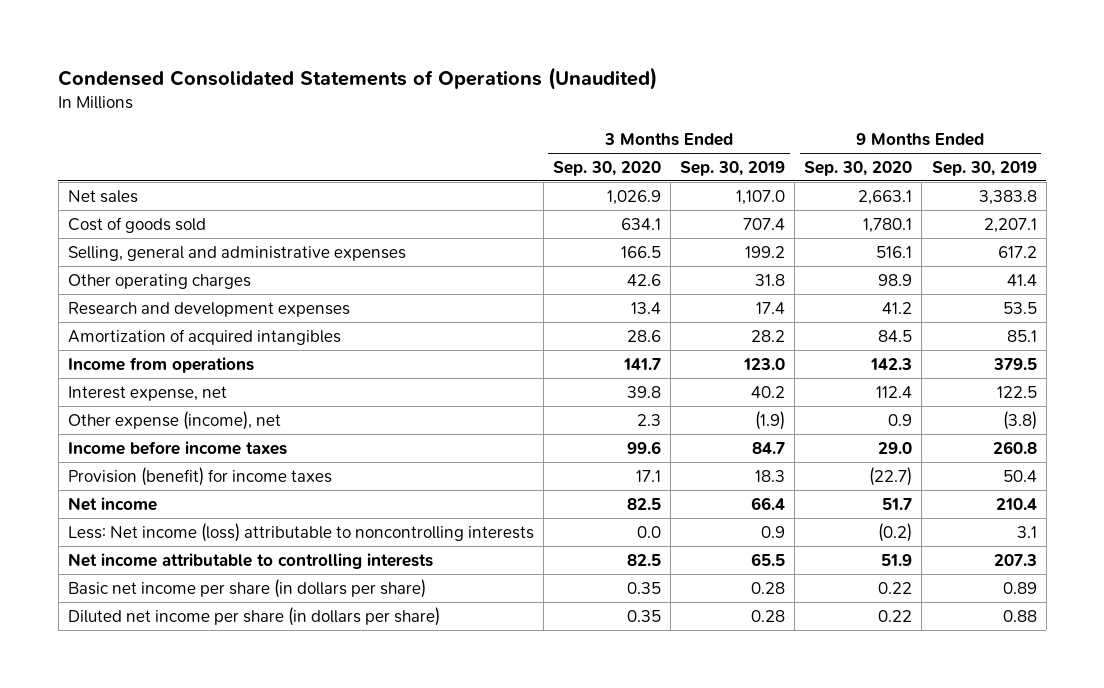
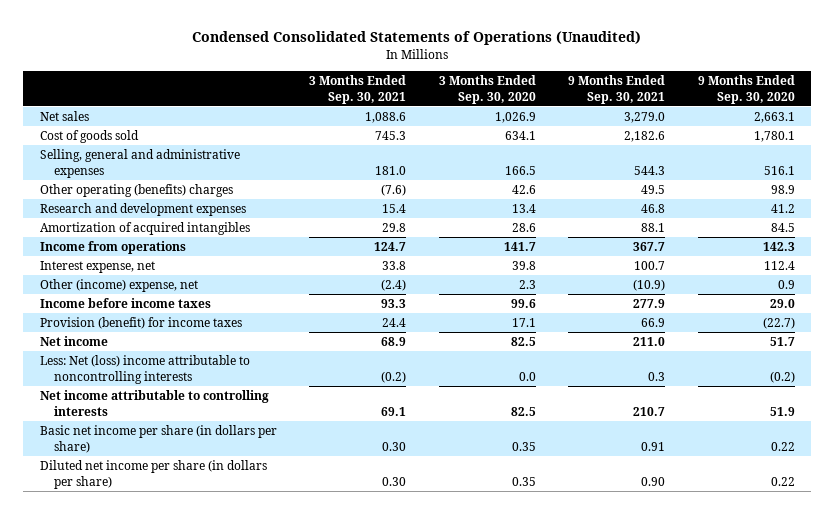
[680,160,786,176] Sep. 30, 2019 -> none
[931,160,1037,176] Sep. 30, 2019 -> none
none -> [309,74,407,104] 3 Months Ended Sep. 30, 2021
none -> [568,74,666,104] 9 Months Ended Sep. 30, 2021
[67,273,251,289] Other operating charges -> [39,183,233,197] Other operating (benefits) charges
[67,410,281,430] Other expense (income), net -> [39,278,198,292] Other (income) expense, net
[67,522,534,542] Less: Net income (loss) attributable to noncontrolling interests -> [39,354,250,384] Less: Net (loss) income attributable to noncontrolling interests

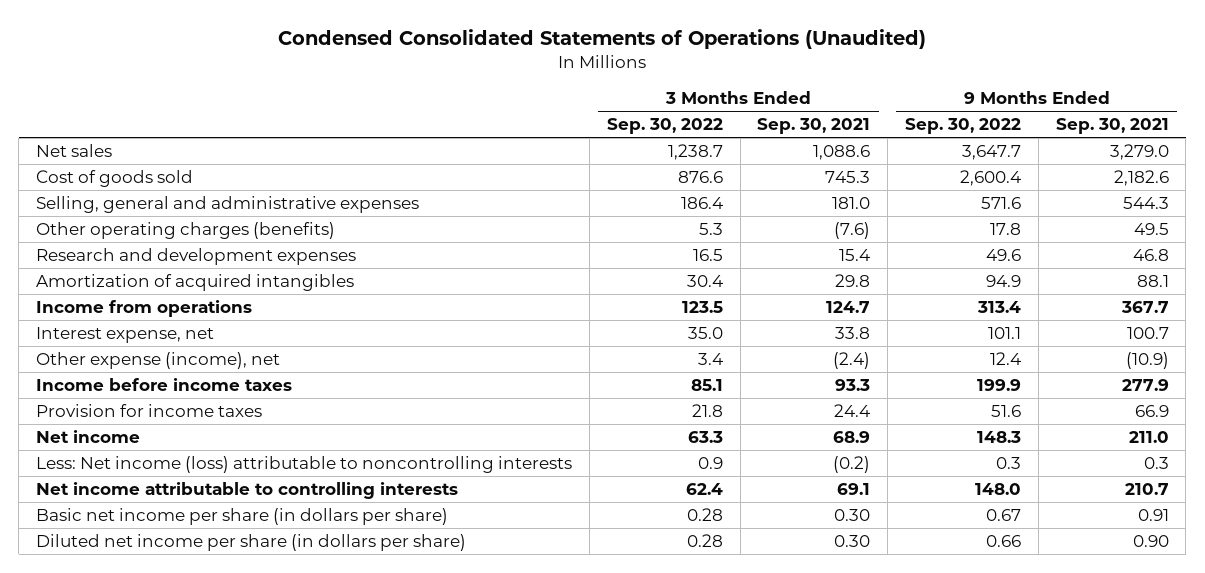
[438,74,536,104] 3 Months Ended Sep. 30, 2020 -> none
[697,74,795,104] 9 Months Ended Sep. 30, 2020 -> none
none -> [606,118,723,135] Sep. 30, 2022
none -> [905,118,1022,135] Sep. 30, 2022
[39,183,233,197] Other operating (benefits) charges -> [36,222,336,240] Other operating charges (benefits)
[39,278,198,292] Other (income) expense, net -> [36,352,281,370] Other expense (income), net
[39,316,242,329] Provision (benefit) for income taxes -> [36,404,263,418] Provision for income taxes
[39,354,250,384] Less: Net (loss) income attributable to noncontrolling interests -> [36,456,573,474] Less: Net income (loss) attributable to noncontrolling interests

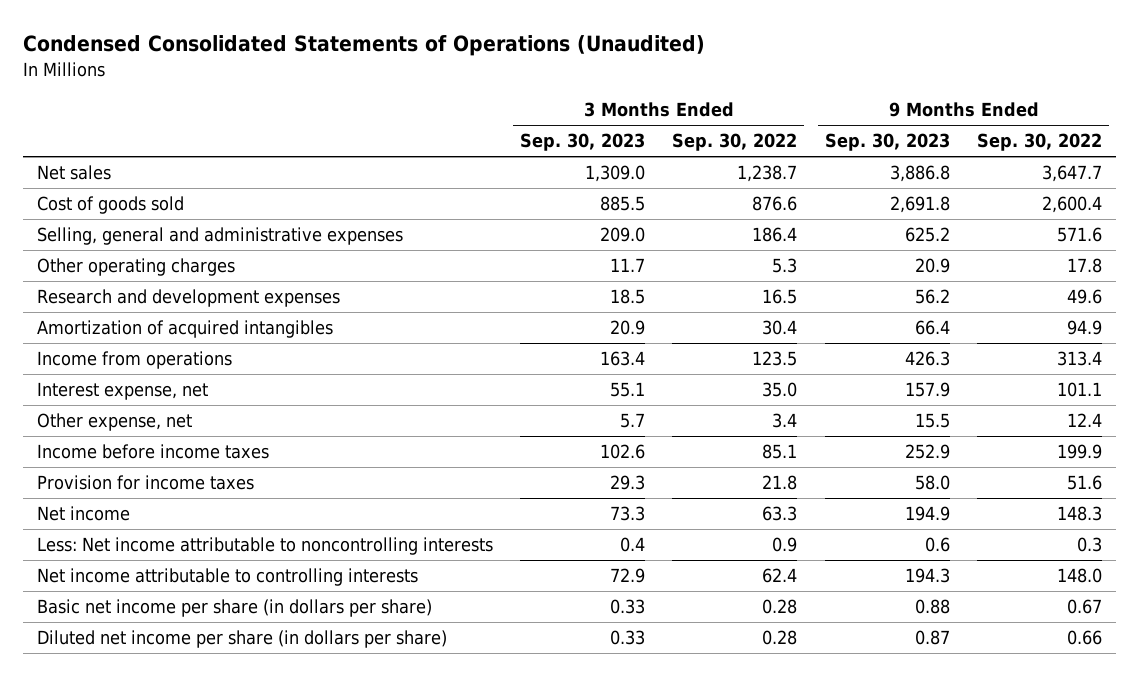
[757,118,871,135] Sep. 30, 2021 -> none
[1055,118,1169,135] Sep. 30, 2021 -> none
none -> [519,133,645,152] Sep. 30, 2023
none -> [824,133,950,152] Sep. 30, 2023
[36,222,336,240] Other operating charges (benefits) -> [36,258,235,277] Other operating charges
[36,352,281,370] Other expense (income), net -> [36,413,192,432] Other expense, net
[36,456,573,474] Less: Net income (loss) attributable to noncontrolling interests -> [36,537,493,556] Less: Net income attributable to noncontrolling interests

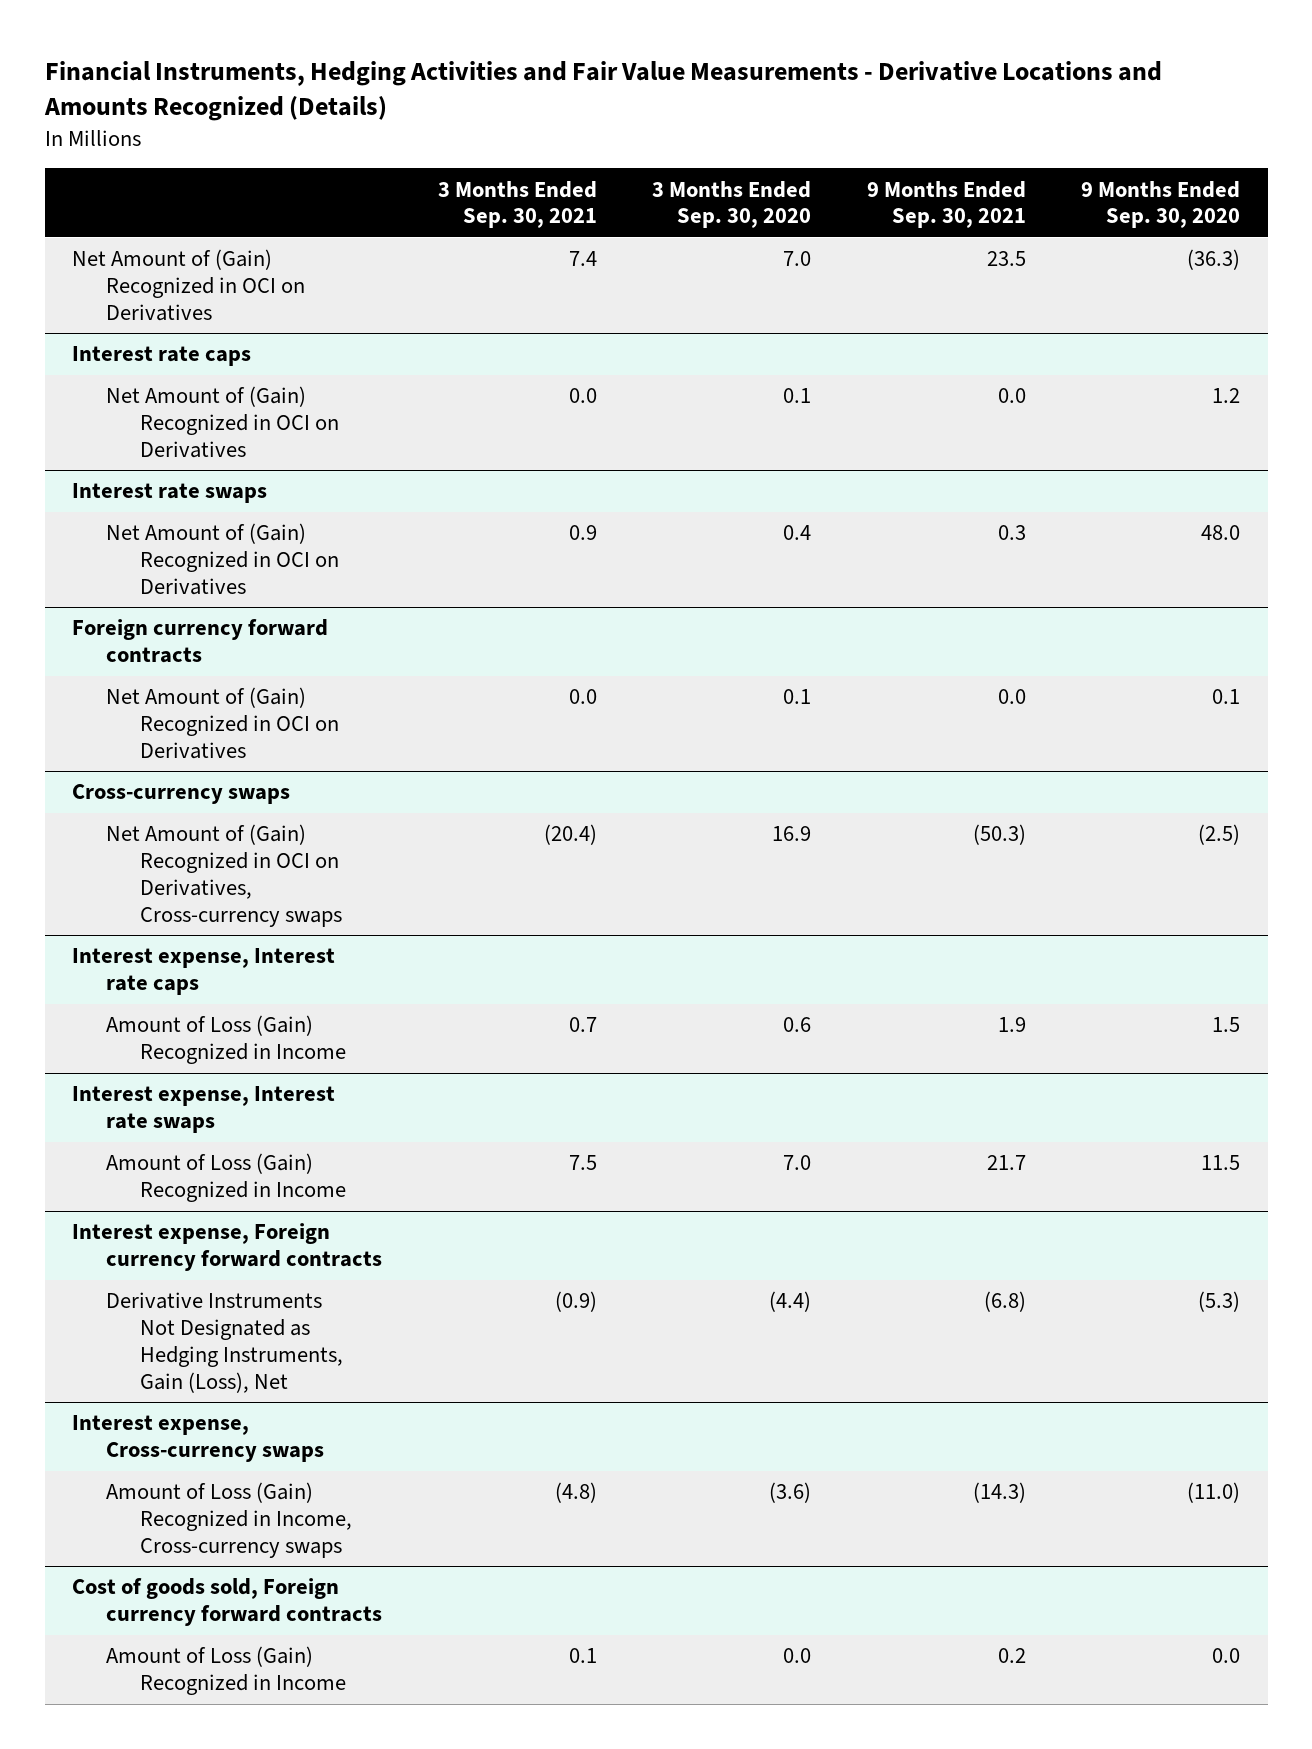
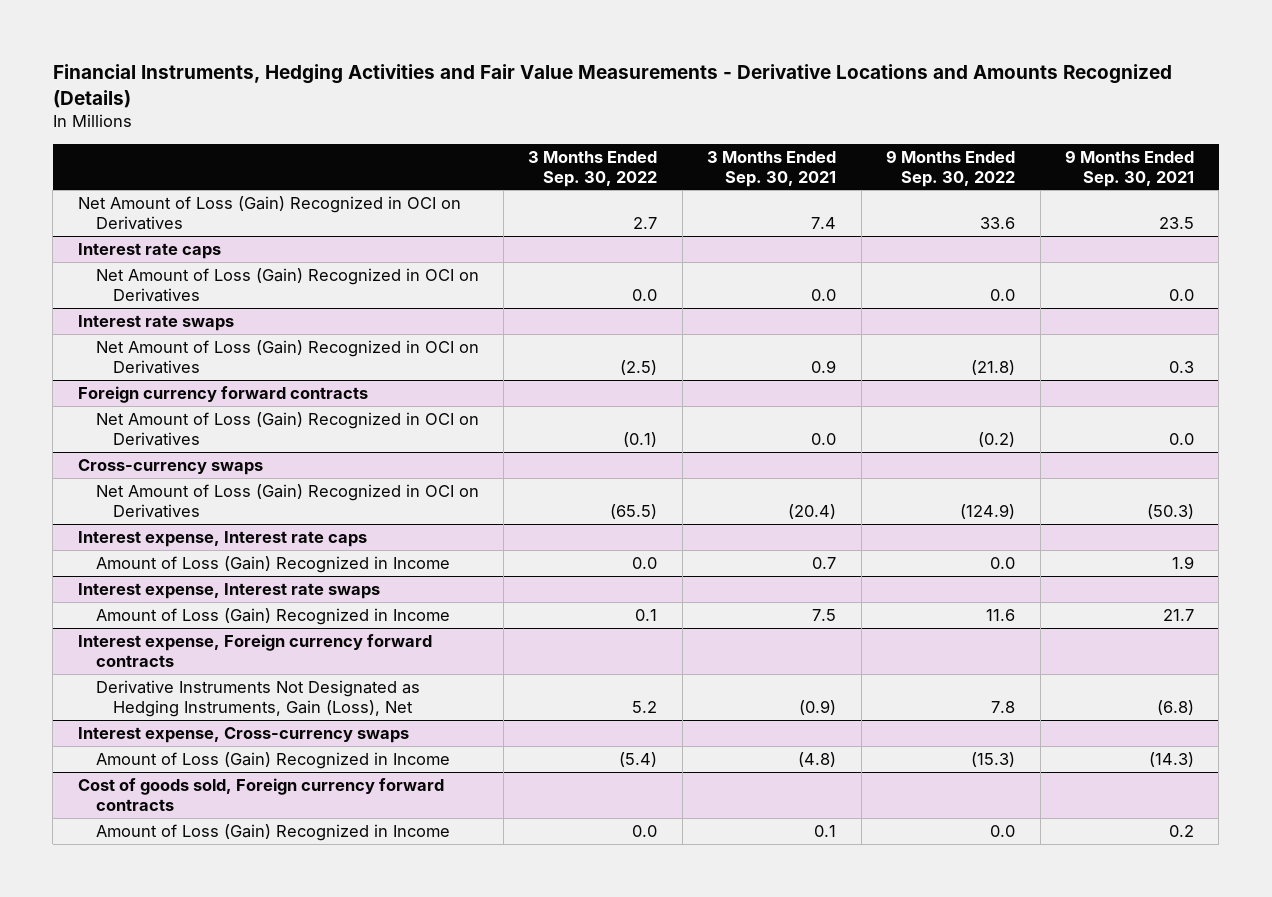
[652,180,812,229] 3 Months Ended Sep. 30, 2020 -> none
[1081,180,1241,229] 9 Months Ended Sep. 30, 2020 -> none
none -> [528,150,658,187] 3 Months Ended Sep. 30, 2022
none -> [886,149,1016,187] 9 Months Ended Sep. 30, 2022
[72,249,306,321] Net Amount of (Gain) Recognized in OCI on Derivatives -> [77,196,461,230] Net Amount of Loss (Gain) Recognized in OCI on Derivatives
[106,386,339,458] Net Amount of (Gain) Recognized in OCI on Derivatives -> [95,268,479,302] Net Amount of Loss (Gain) Recognized in OCI on Derivatives
[106,523,339,595] Net Amount of (Gain) Recognized in OCI on Derivatives -> [95,340,479,374] Net Amount of Loss (Gain) Recognized in OCI on Derivatives
[106,687,339,759] Net Amount of (Gain) Recognized in OCI on Derivatives -> [95,412,479,446] Net Amount of Loss (Gain) Recognized in OCI on Derivatives
[106,824,342,927] Net Amount of (Gain) Recognized in OCI on Derivatives, Cross-currency swaps -> [95,484,479,518] Net Amount of Loss (Gain) Recognized in OCI on Derivatives
[106,1482,352,1558] Amount of Loss (Gain) Recognized in Income, Cross-currency swaps -> [95,752,450,770] Amount of Loss (Gain) Recognized in Income

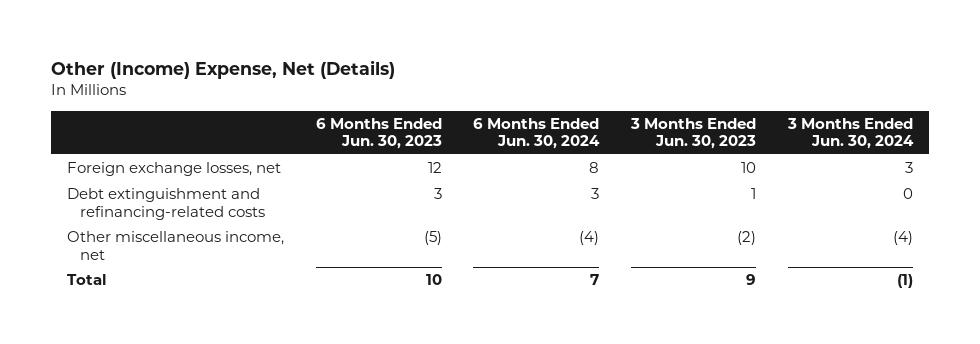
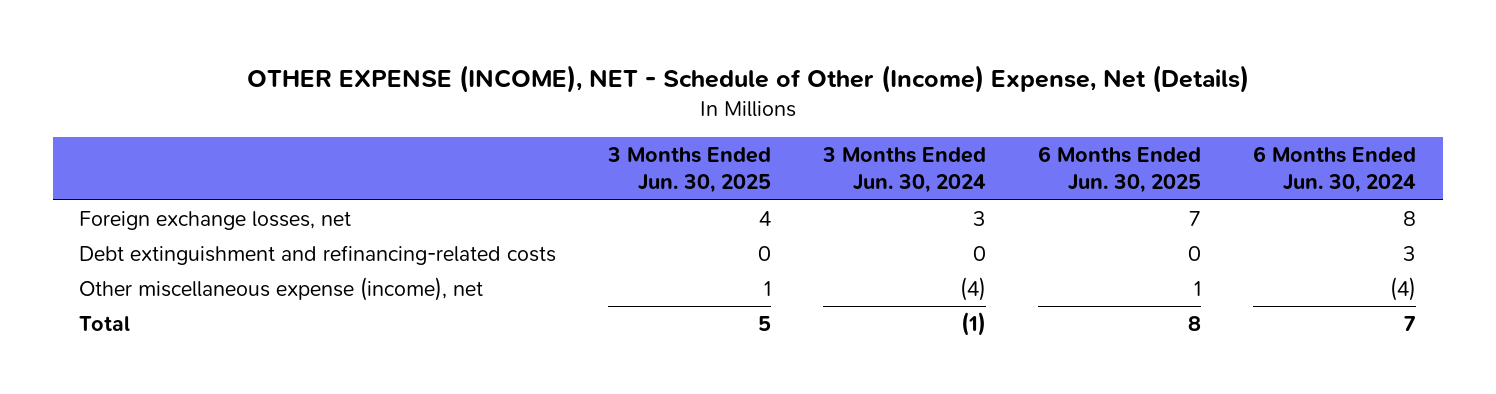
[51,59,396,79] Other (Income) Expense, Net (Details) -> [246,64,1249,93] OTHER EXPENSE (INCOME), NET - Schedule of Other (Income) Expense, Net (Details)
[315,117,442,150] 6 Months Ended Jun. 30, 2023 -> none
[630,117,757,150] 3 Months Ended Jun. 30, 2023 -> none
none -> [607,147,772,194] 3 Months Ended Jun. 30, 2025
none -> [1038,146,1202,194] 6 Months Ended Jun. 30, 2025
[67,231,285,260] Other miscellaneous income, net -> [79,276,484,301] Other miscellaneous expense (income), net

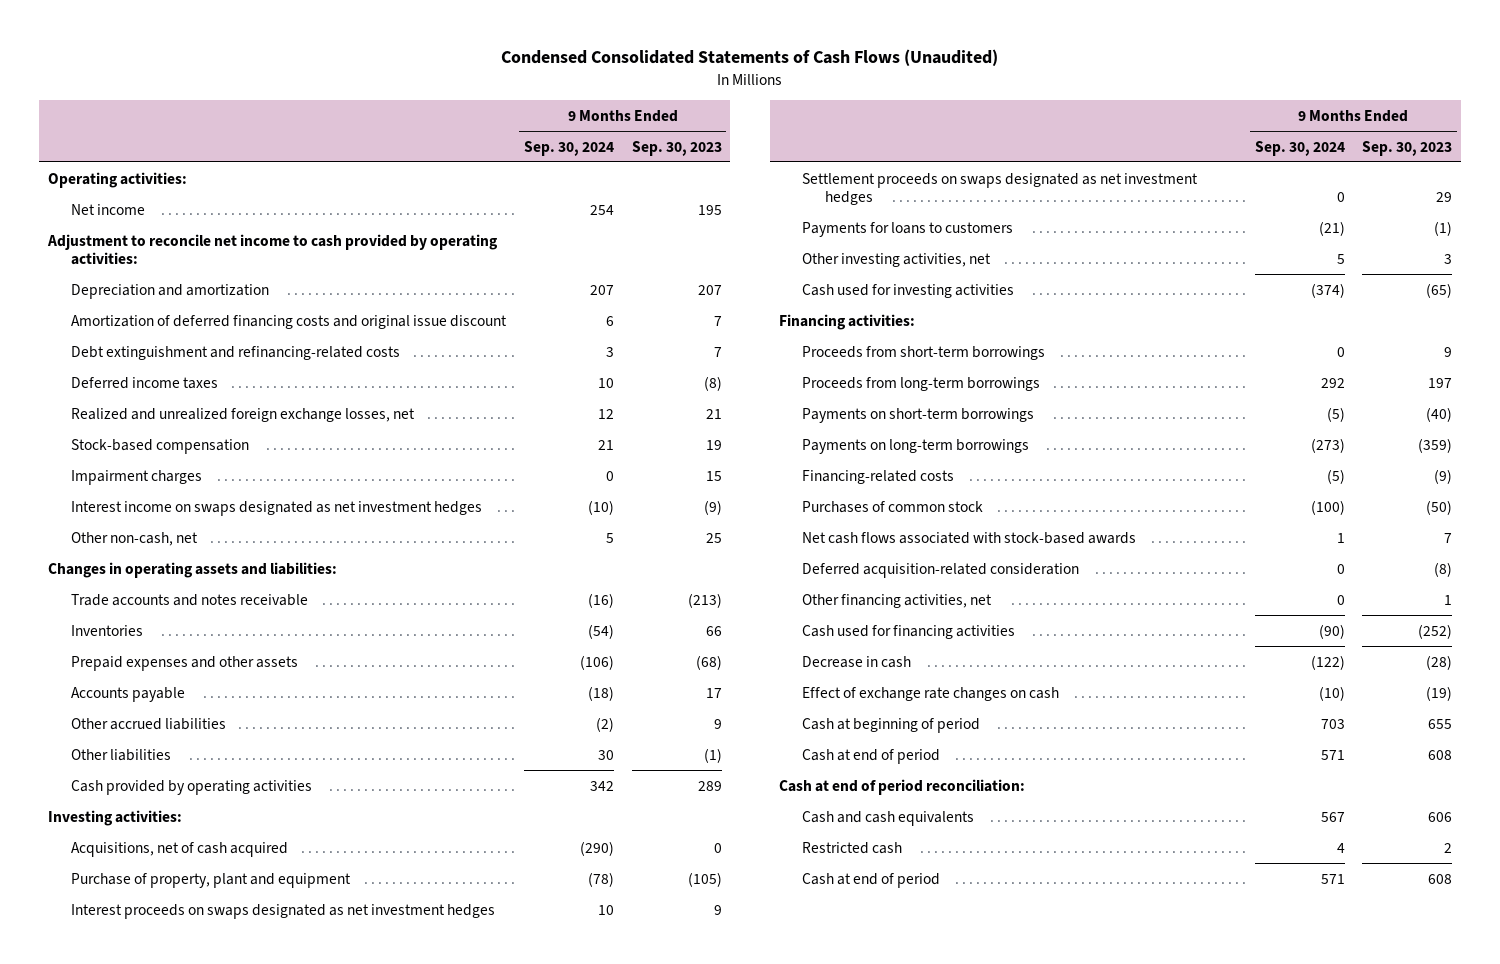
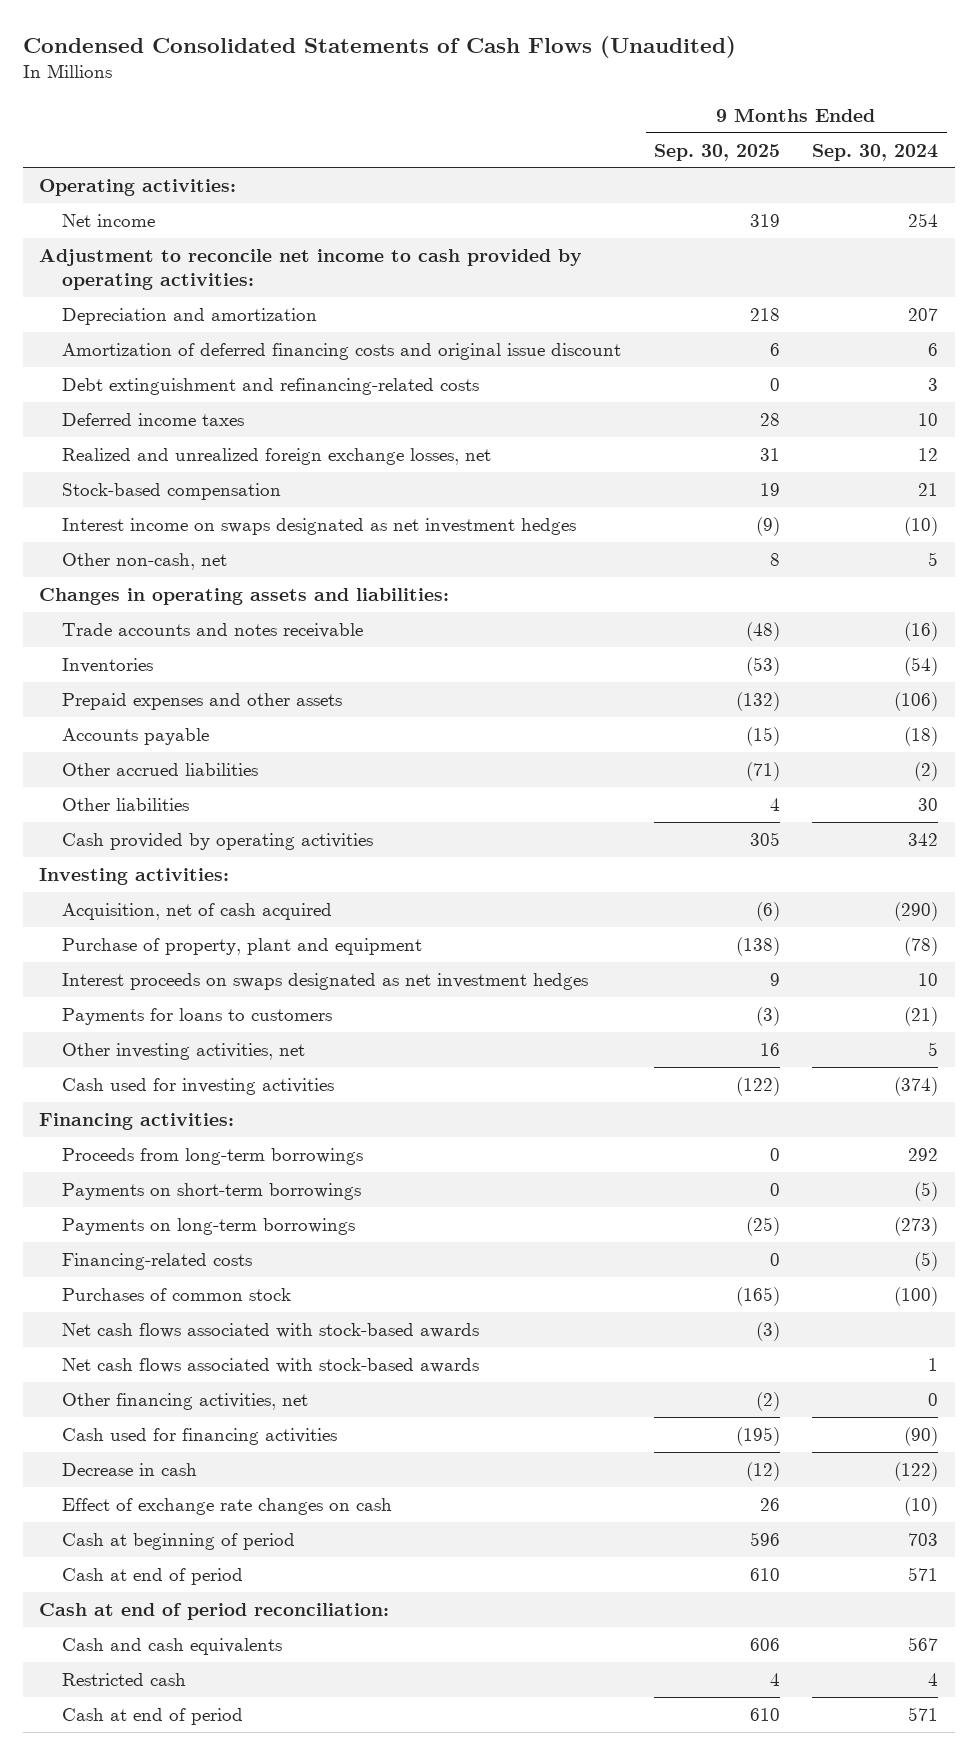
[631,140,722,156] Sep. 30, 2023 -> none
none -> [653,143,780,161] Sep. 30, 2025
[71,469,203,485] Impairment charges -> none
[71,841,289,857] Acquisitions, net of cash acquired -> [62,903,333,921] Acquisition, net of cash acquired
[801,172,1198,205] Settlement proceeds on swaps designated as net investment hedges -> none
[801,345,1045,360] Proceeds from short-term borrowings -> none
none -> [62,1323,480,1339] Net cash flows associated with stock-based awards
[801,562,1079,578] Deferred acquisition-related consideration -> none

